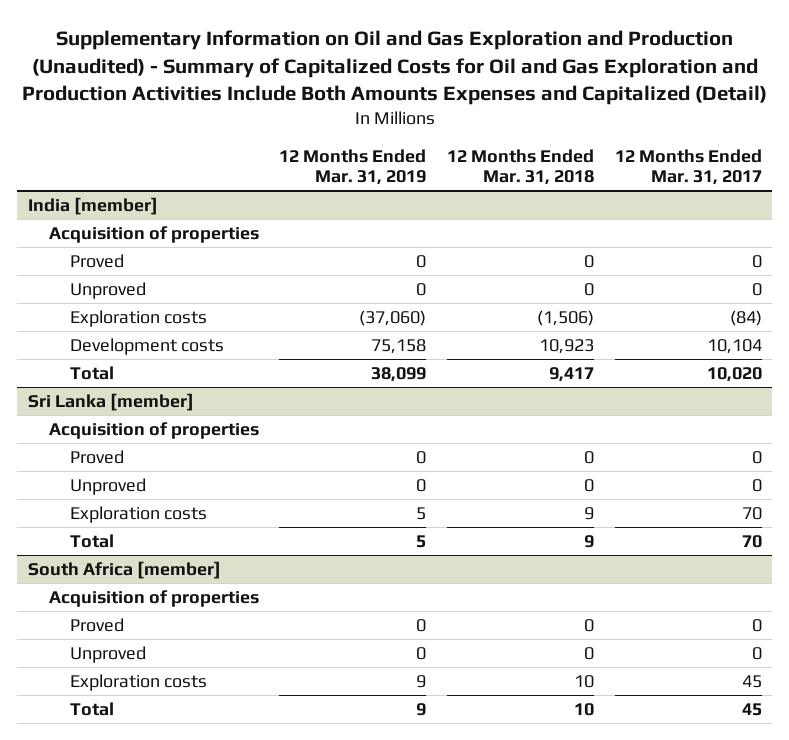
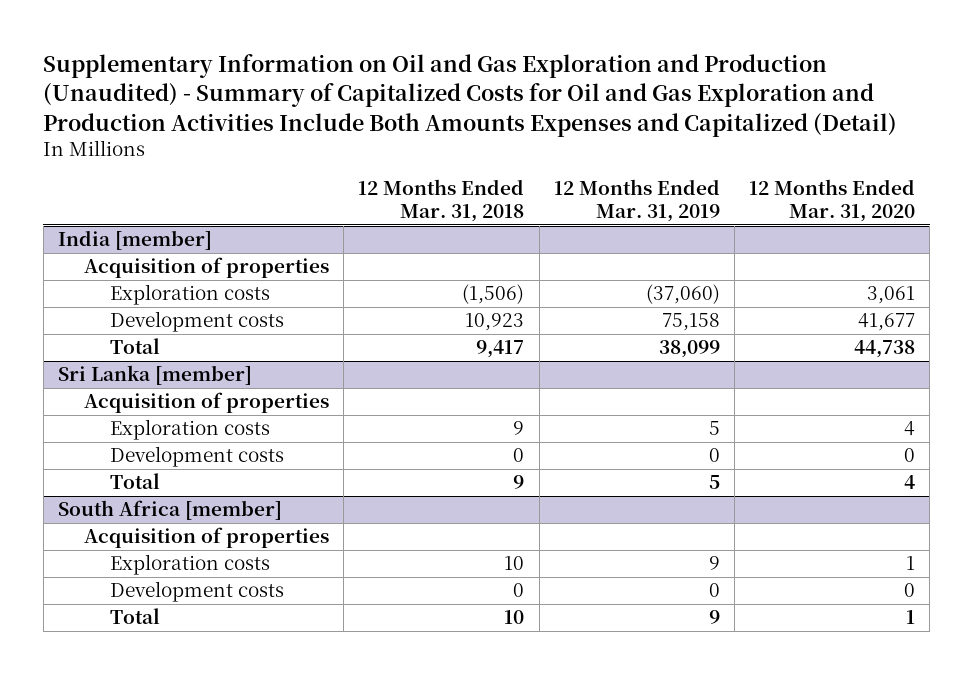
[614,148,762,186] 12 Months Ended Mar. 31, 2017 -> none
none -> [749,179,916,222] 12 Months Ended Mar. 31, 2020
[70,253,125,268] Proved -> none
[70,281,147,299] Unproved -> none
[70,449,125,464] Proved -> none
[70,477,147,495] Unproved -> none
none -> [110,446,285,468] Development costs
[70,617,125,632] Proved -> none
[70,645,147,663] Unproved -> none
none -> [110,581,285,603] Development costs

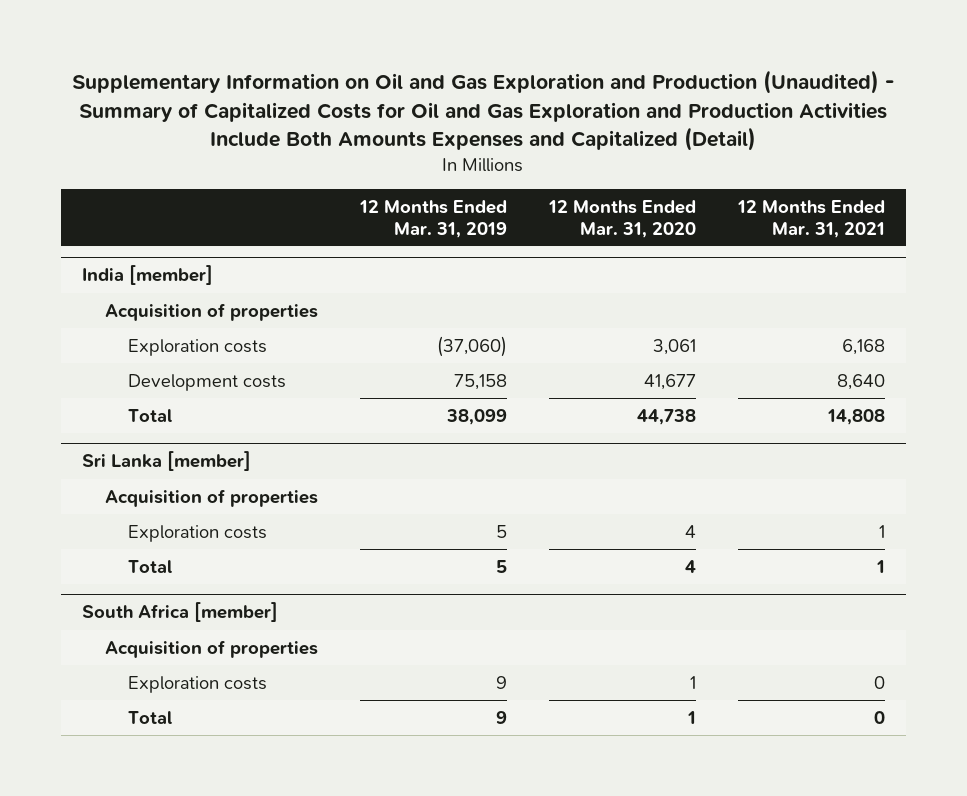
[358,179,525,222] 12 Months Ended Mar. 31, 2018 -> none
none -> [737,199,886,238] 12 Months Ended Mar. 31, 2021
[110,446,285,468] Development costs -> none
[110,581,285,603] Development costs -> none

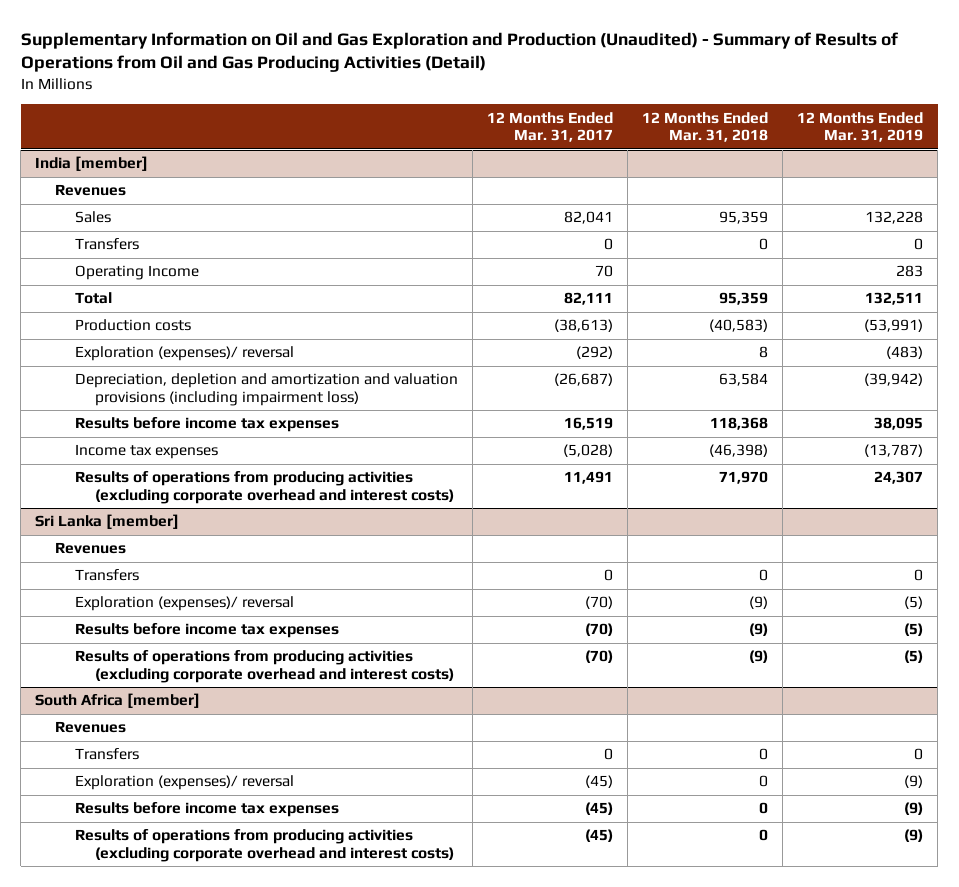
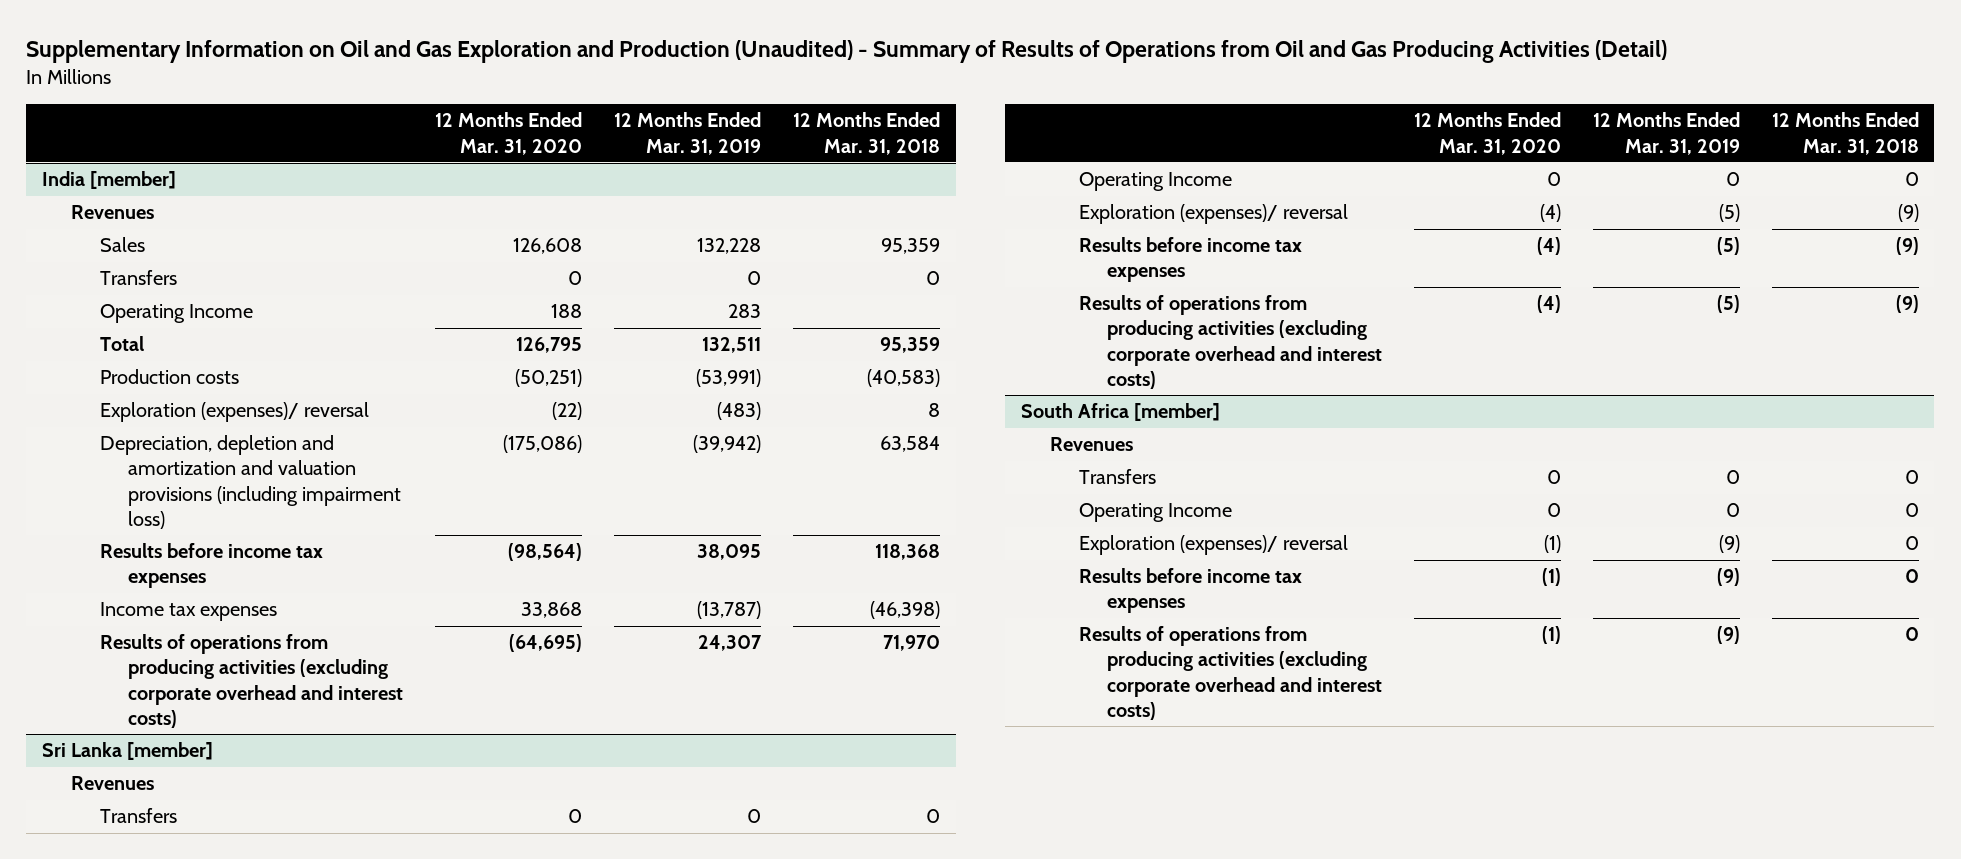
[487,111,614,143] 12 Months Ended Mar. 31, 2017 -> none
none -> [435,112,583,155] 12 Months Ended Mar. 31, 2020
none -> [1078,172,1232,192] Operating Income
none -> [1078,503,1232,523] Operating Income

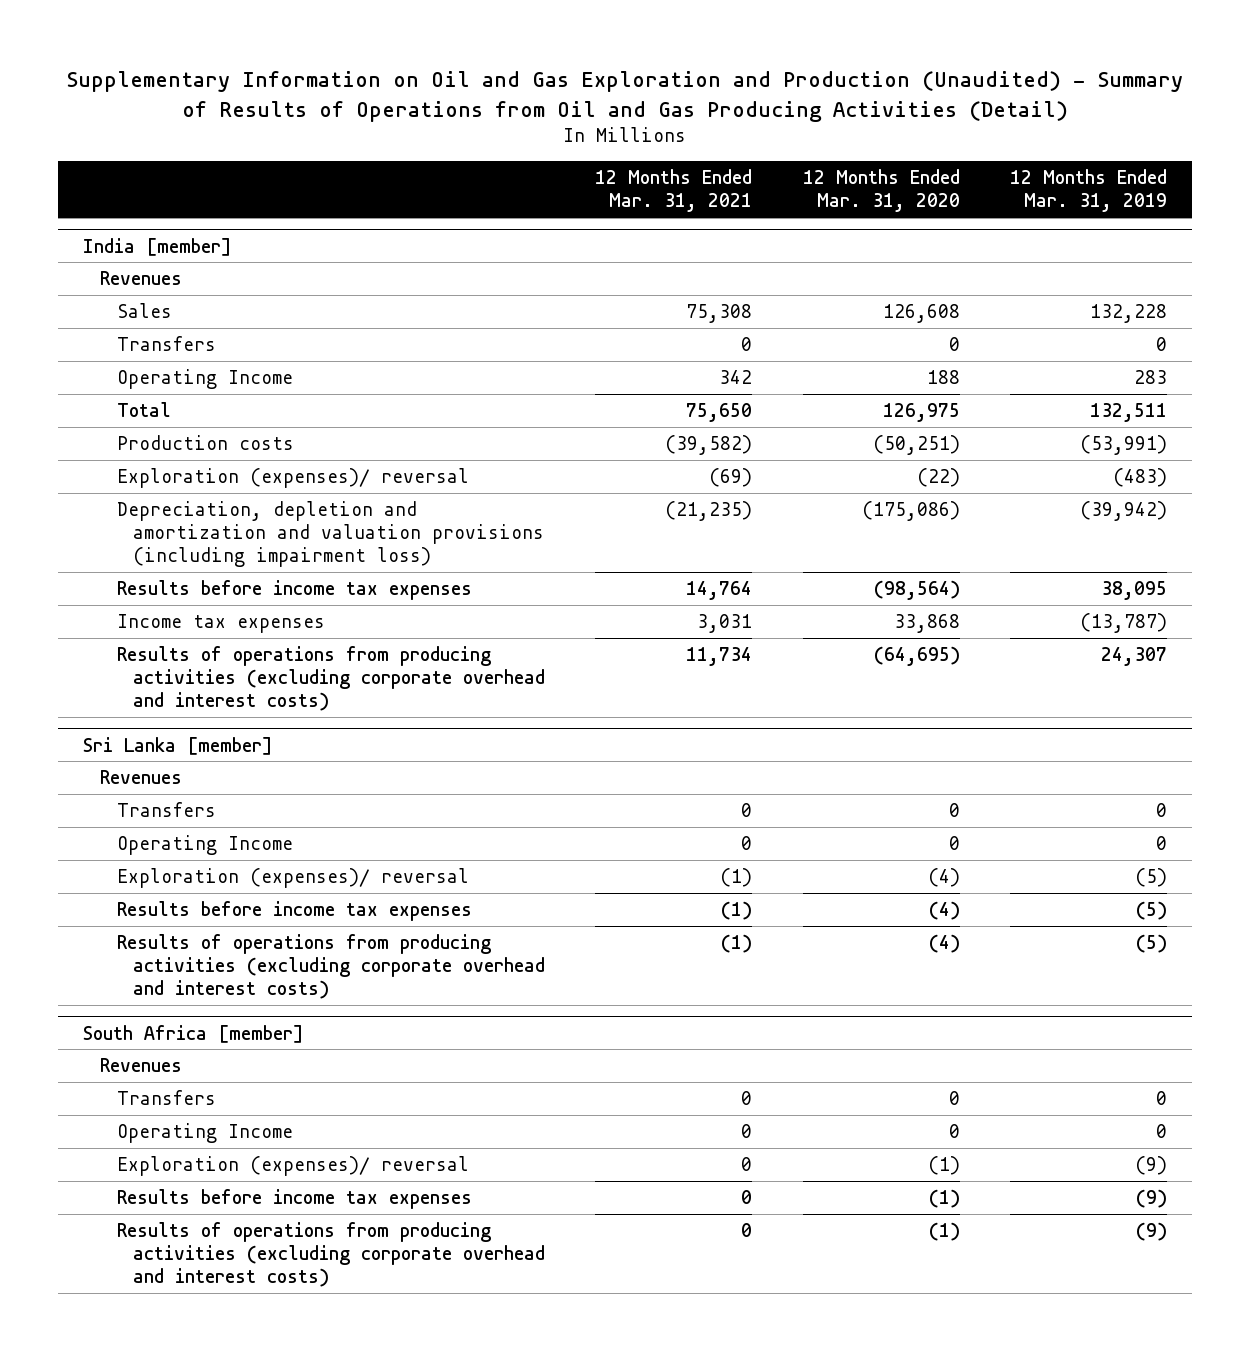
[792,112,940,155] 12 Months Ended Mar. 31, 2018 -> none
none -> [595,169,753,213] 12 Months Ended Mar. 31, 2021
[516,337,583,354] 126,795 -> [882,402,960,422] 126,975

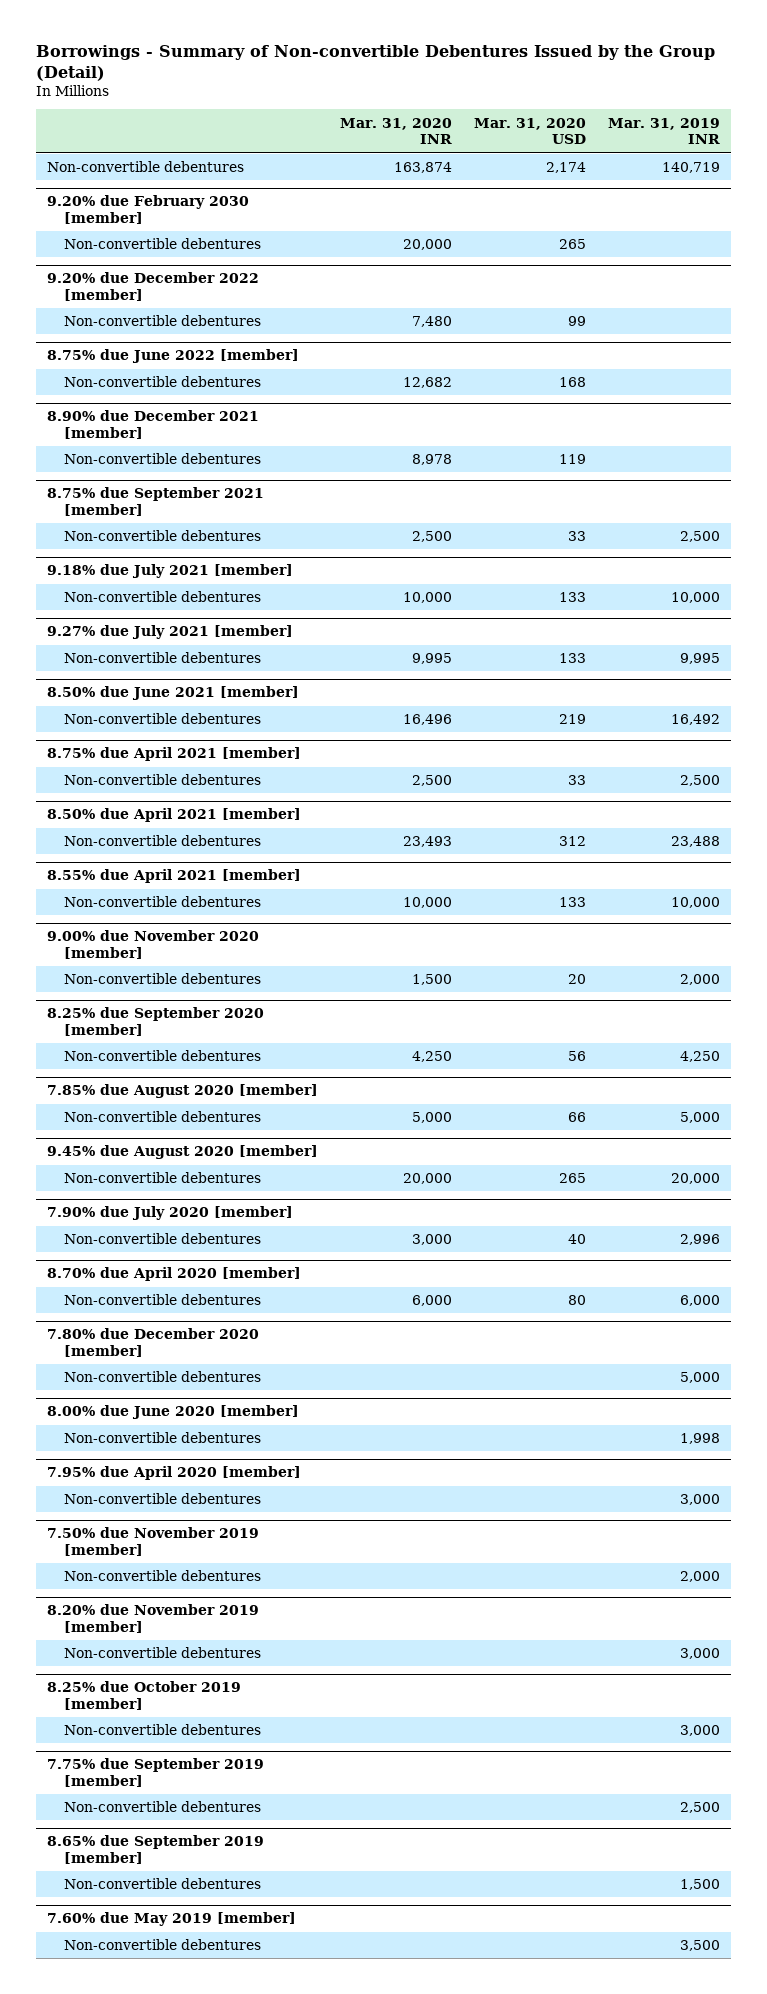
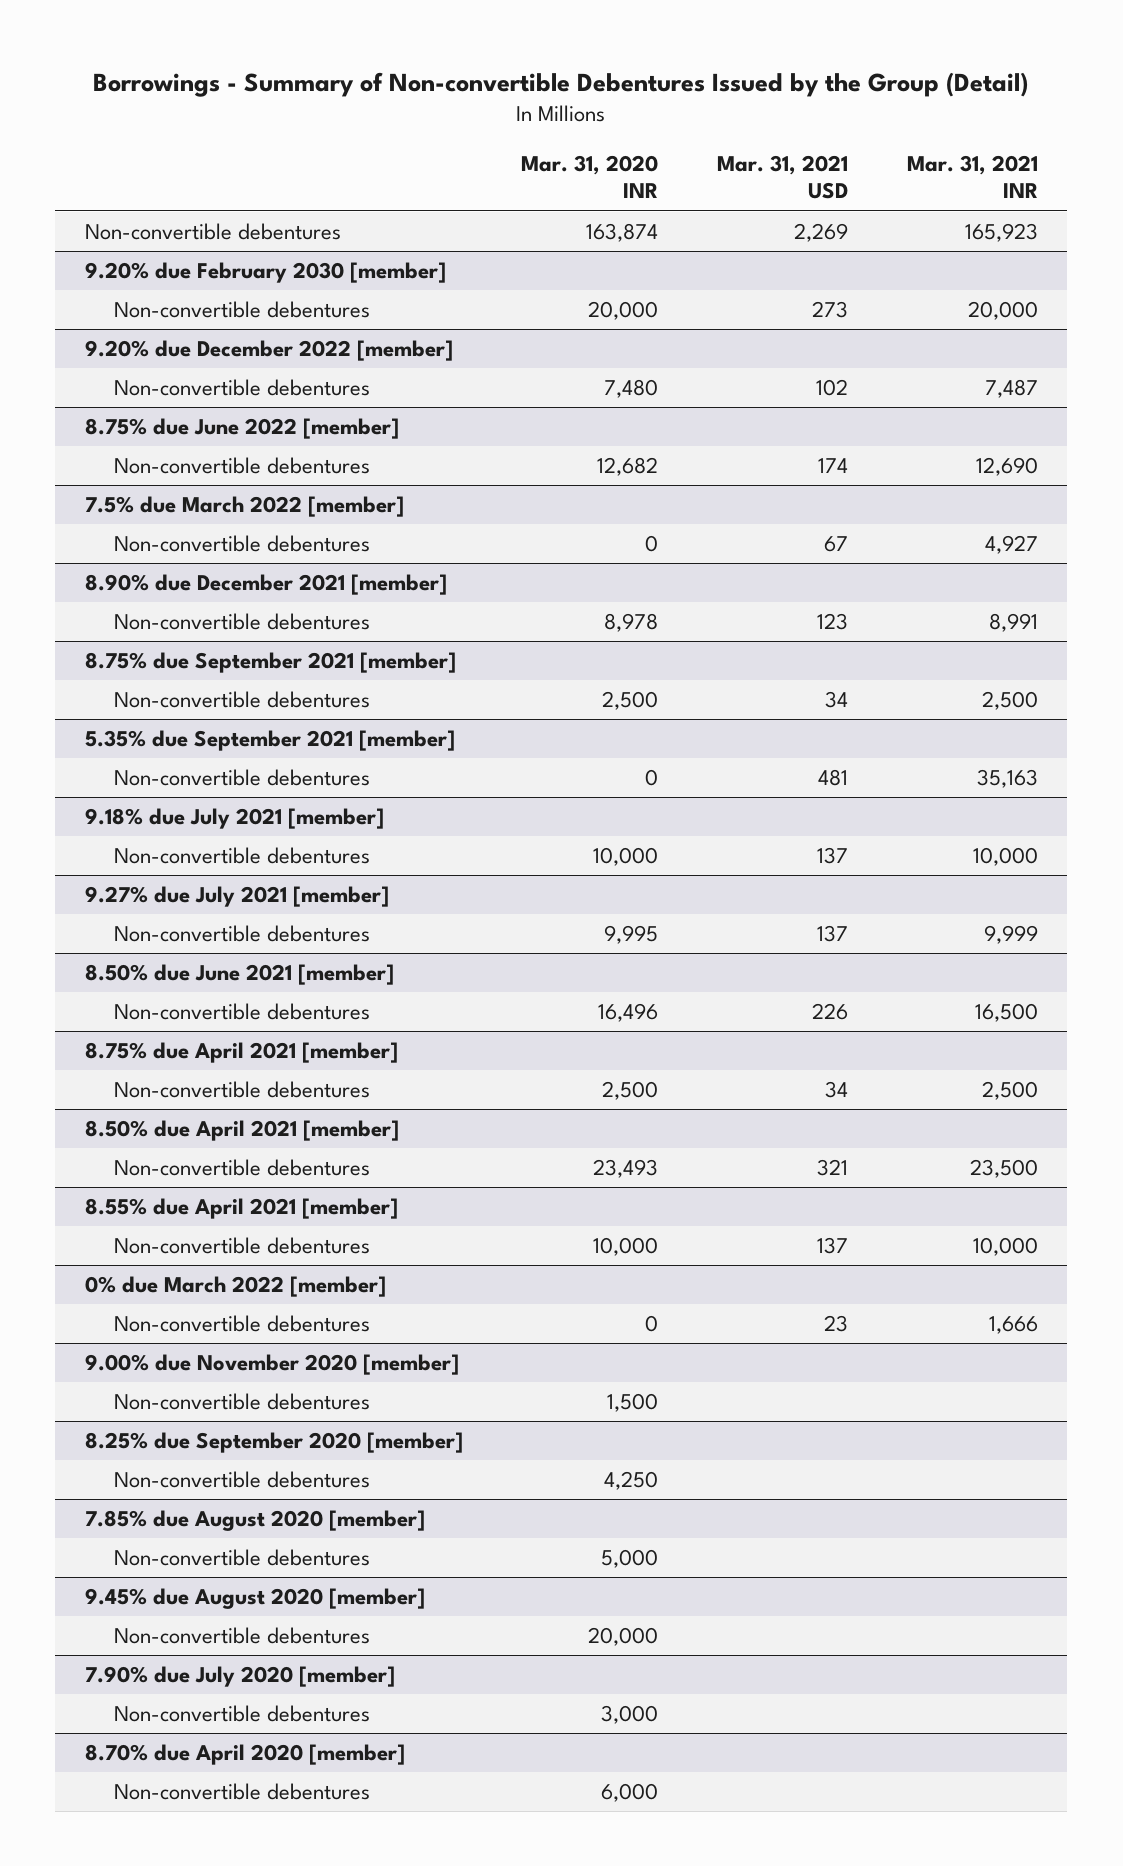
[473,117,586,145] Mar. 31, 2020 USD -> none
[608,117,721,145] Mar. 31, 2019 INR -> none
none -> [717,155,849,200] Mar. 31, 2021 USD
none -> [906,155,1038,199] Mar. 31, 2021 INR
none -> [84,496,404,518] 7.5% due March 2022 [member]
none -> [113,535,370,553] Non-convertible debentures
none -> [84,730,455,752] 5.35% due September 2021 [member]
none -> [113,769,370,787] Non-convertible debentures
none -> [84,1276,386,1298] 0% due March 2022 [member]
none -> [113,1315,370,1333] Non-convertible debentures
[46,1328,259,1358] 7.80% due December 2020 [member] -> none
[64,1371,262,1383] Non-convertible debentures -> none
[46,1405,299,1420] 8.00% due June 2020 [member] -> none
[64,1432,262,1444] Non-convertible debentures -> none
[46,1466,301,1481] 7.95% due April 2020 [member] -> none
[64,1493,262,1505] Non-convertible debentures -> none
[46,1527,259,1557] 7.50% due November 2019 [member] -> none
[64,1570,262,1582] Non-convertible debentures -> none
[46,1604,259,1634] 8.20% due November 2019 [member] -> none
[64,1647,262,1659] Non-convertible debentures -> none
[46,1681,241,1711] 8.25% due October 2019 [member] -> none
[64,1724,262,1736] Non-convertible debentures -> none
[46,1758,264,1788] 7.75% due September 2019 [member] -> none
[64,1801,262,1813] Non-convertible debentures -> none
[46,1835,264,1865] 8.65% due September 2019 [member] -> none
[64,1878,262,1890] Non-convertible debentures -> none
[46,1912,296,1927] 7.60% due May 2019 [member] -> none
[64,1939,262,1951] Non-convertible debentures -> none

